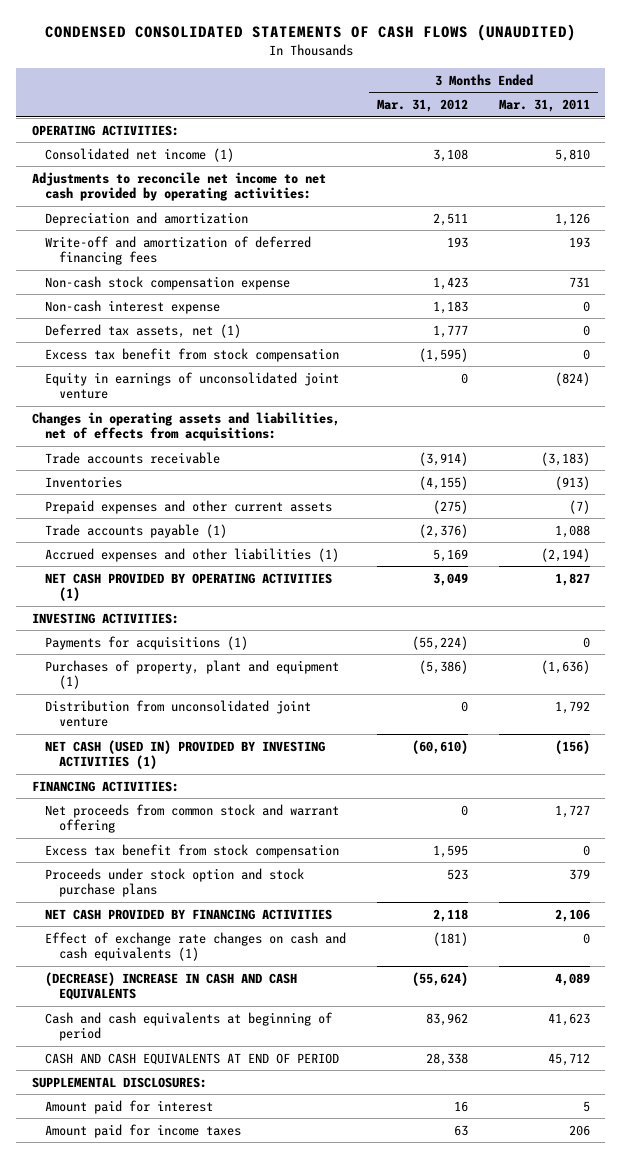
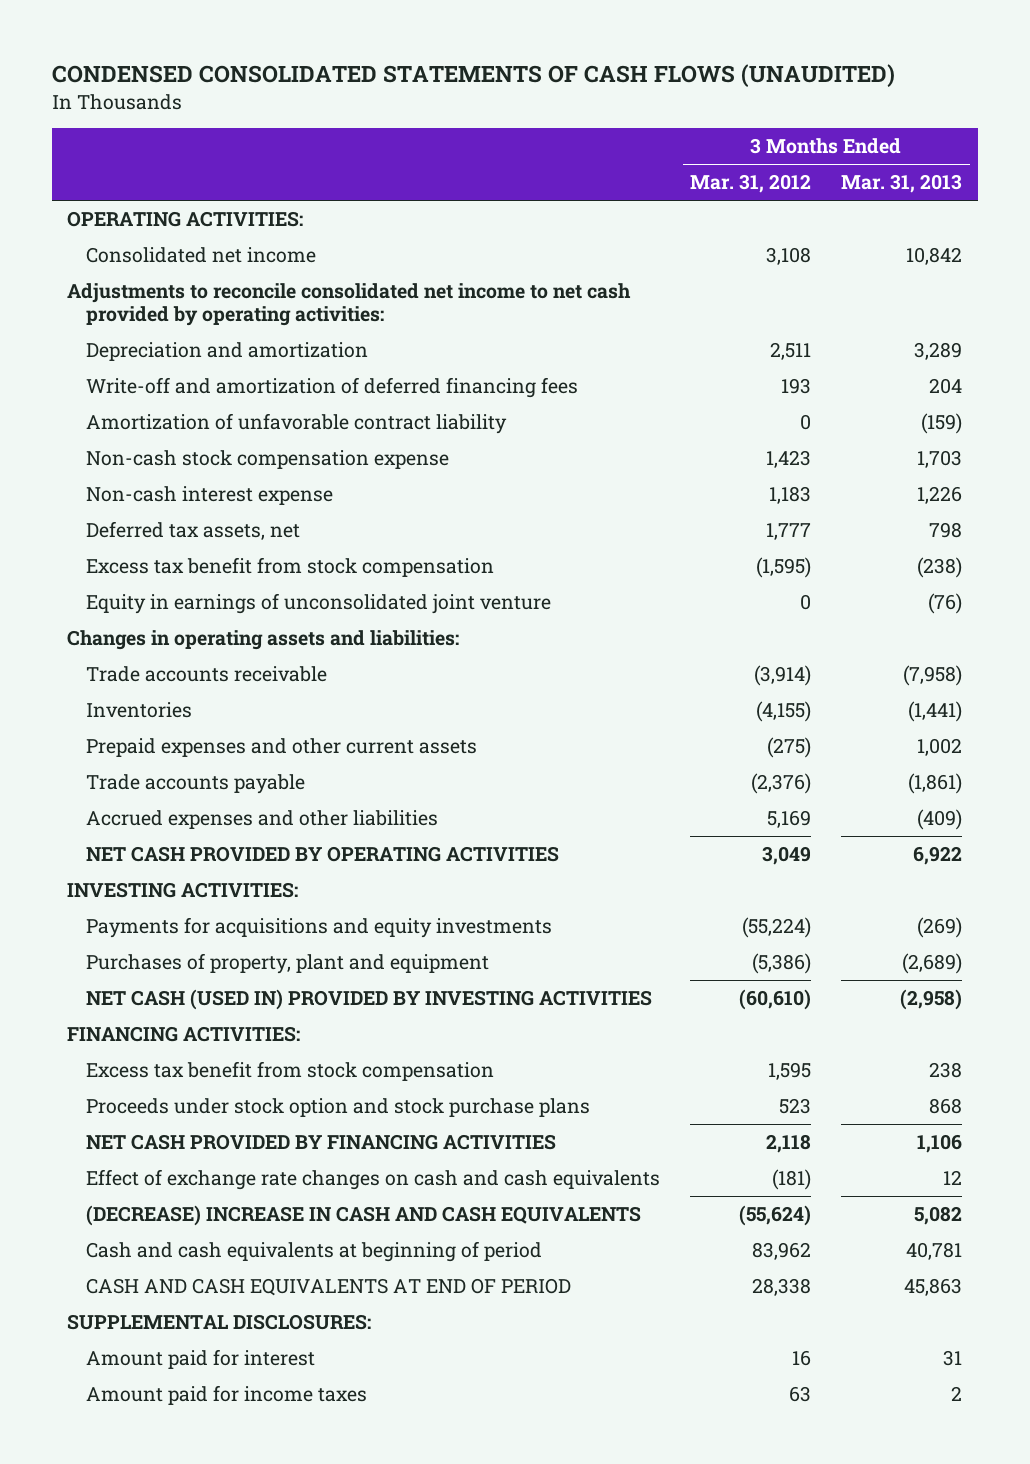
[498,99,590,113] Mar. 31, 2011 -> none
none -> [841,174,963,194] Mar. 31, 2013
[45,147,235,162] Consolidated net income (1) -> [86,247,317,264] Consolidated net income
[31,171,326,202] Adjustments to reconcile net income to net cash provided by operating activities: -> [67,283,632,327] Adjustments to reconcile consolidated net income to net cash provided by operating activities:
none -> [86,413,508,435] Amortization of unfavorable contract liability
[45,323,242,338] Deferred tax assets, net (1) -> [86,521,301,541] Deferred tax assets, net
[31,411,340,442] Changes in operating assets and liabilities, net of effects from acquisitions: -> [67,630,460,651] Changes in operating assets and liabilities:
[45,523,228,538] Trade accounts payable (1) -> [86,774,306,795] Trade accounts payable
[45,547,340,562] Accrued expenses and other liabilities (1) -> [86,810,439,830] Accrued expenses and other liabilities
[45,572,333,602] NET CASH PROVIDED BY OPERATING ACTIVITIES (1) -> [86,846,560,863] NET CASH PROVIDED BY OPERATING ACTIVITIES
[45,699,312,728] Distribution from unconsolidated joint venture -> none
[45,635,249,650] Payments for acquisitions (1) -> [86,917,553,939] Payments for acquisitions and equity investments
[45,659,340,690] Purchases of property, plant and equipment (1) -> [86,953,490,975] Purchases of property, plant and equipment
[45,739,326,770] NET CASH (USED IN) PROVIDED BY INVESTING ACTIVITIES (1) -> [86,989,653,1011] NET CASH (USED IN) PROVIDED BY INVESTING ACTIVITIES
[45,803,340,834] Net proceeds from common stock and warrant offering -> none
[45,931,347,962] Effect of exchange rate changes on cash and cash equivalents (1) -> [86,1169,661,1191] Effect of exchange rate changes on cash and cash equivalents

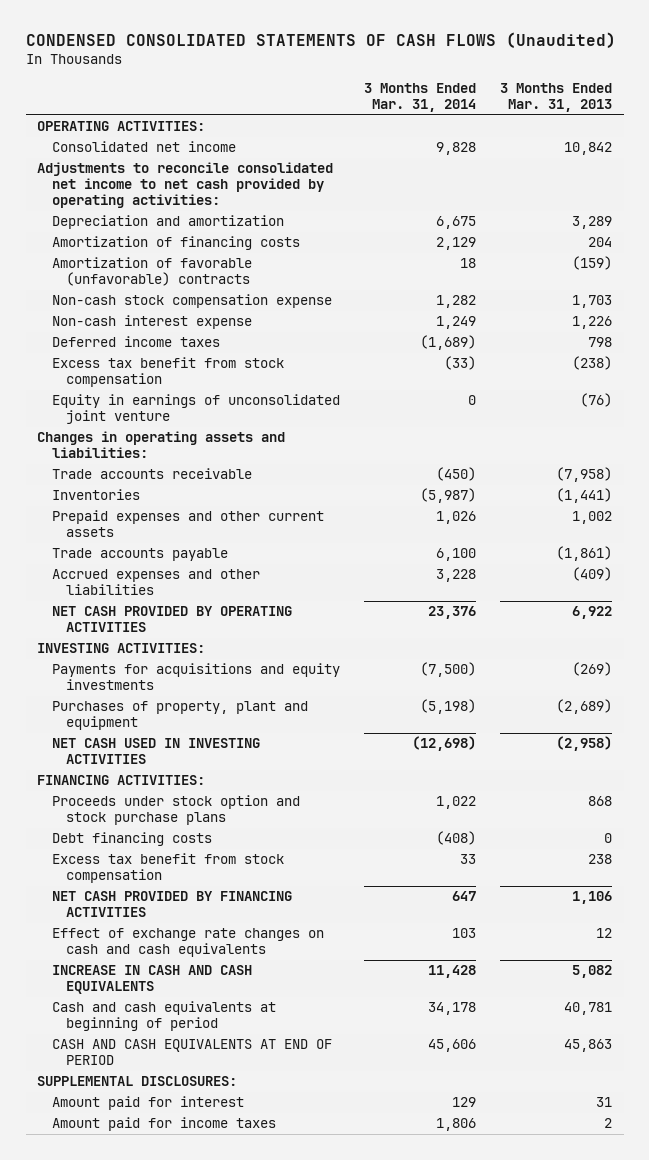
[52,64,896,88] CONDENSED CONSOLIDATED STATEMENTS OF CASH FLOWS (UNAUDITED) -> [25,32,616,49] CONDENSED CONSOLIDATED STATEMENTS OF CASH FLOWS (Unaudited)
[690,174,812,194] Mar. 31, 2012 -> none
none -> [363,83,476,112] 3 Months Ended Mar. 31, 2014
[86,377,579,399] Write-off and amortization of deferred financing fees -> [51,236,300,251] Amortization of financing costs
[86,413,508,435] Amortization of unfavorable contract liability -> [51,257,252,287] Amortization of favorable (unfavorable) contracts
[86,521,301,541] Deferred tax assets, net -> [51,336,220,348] Deferred income taxes
[86,989,653,1011] NET CASH (USED IN) PROVIDED BY INVESTING ACTIVITIES -> [51,738,260,765] NET CASH USED IN INVESTING ACTIVITIES
none -> [51,832,212,847] Debt financing costs
[86,1061,495,1082] Excess tax benefit from stock compensation -> [51,853,284,884] Excess tax benefit from stock compensation
[86,1205,642,1227] (DECREASE) INCREASE IN CASH AND CASH EQUIVALENTS -> [51,965,252,995] INCREASE IN CASH AND CASH EQUIVALENTS

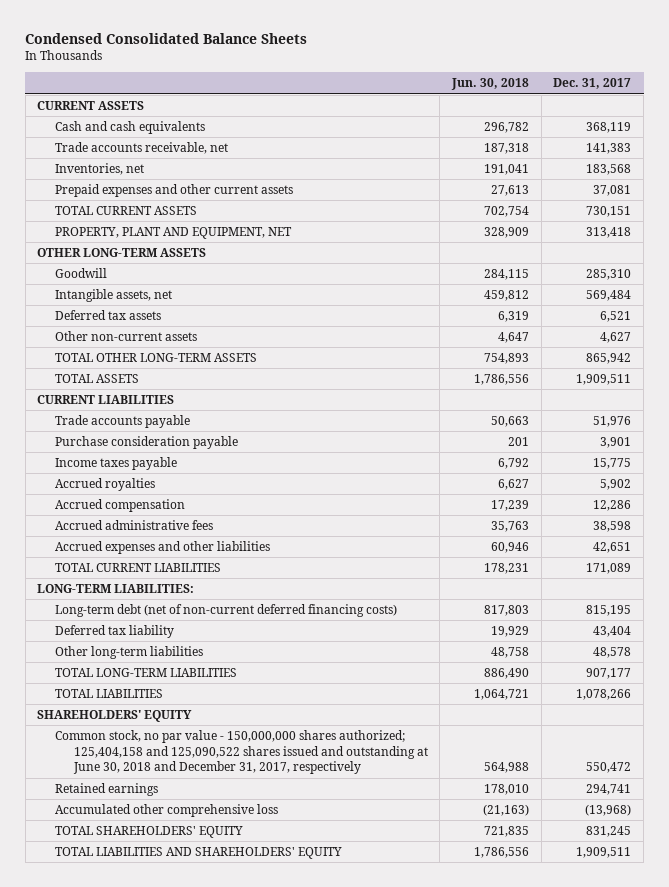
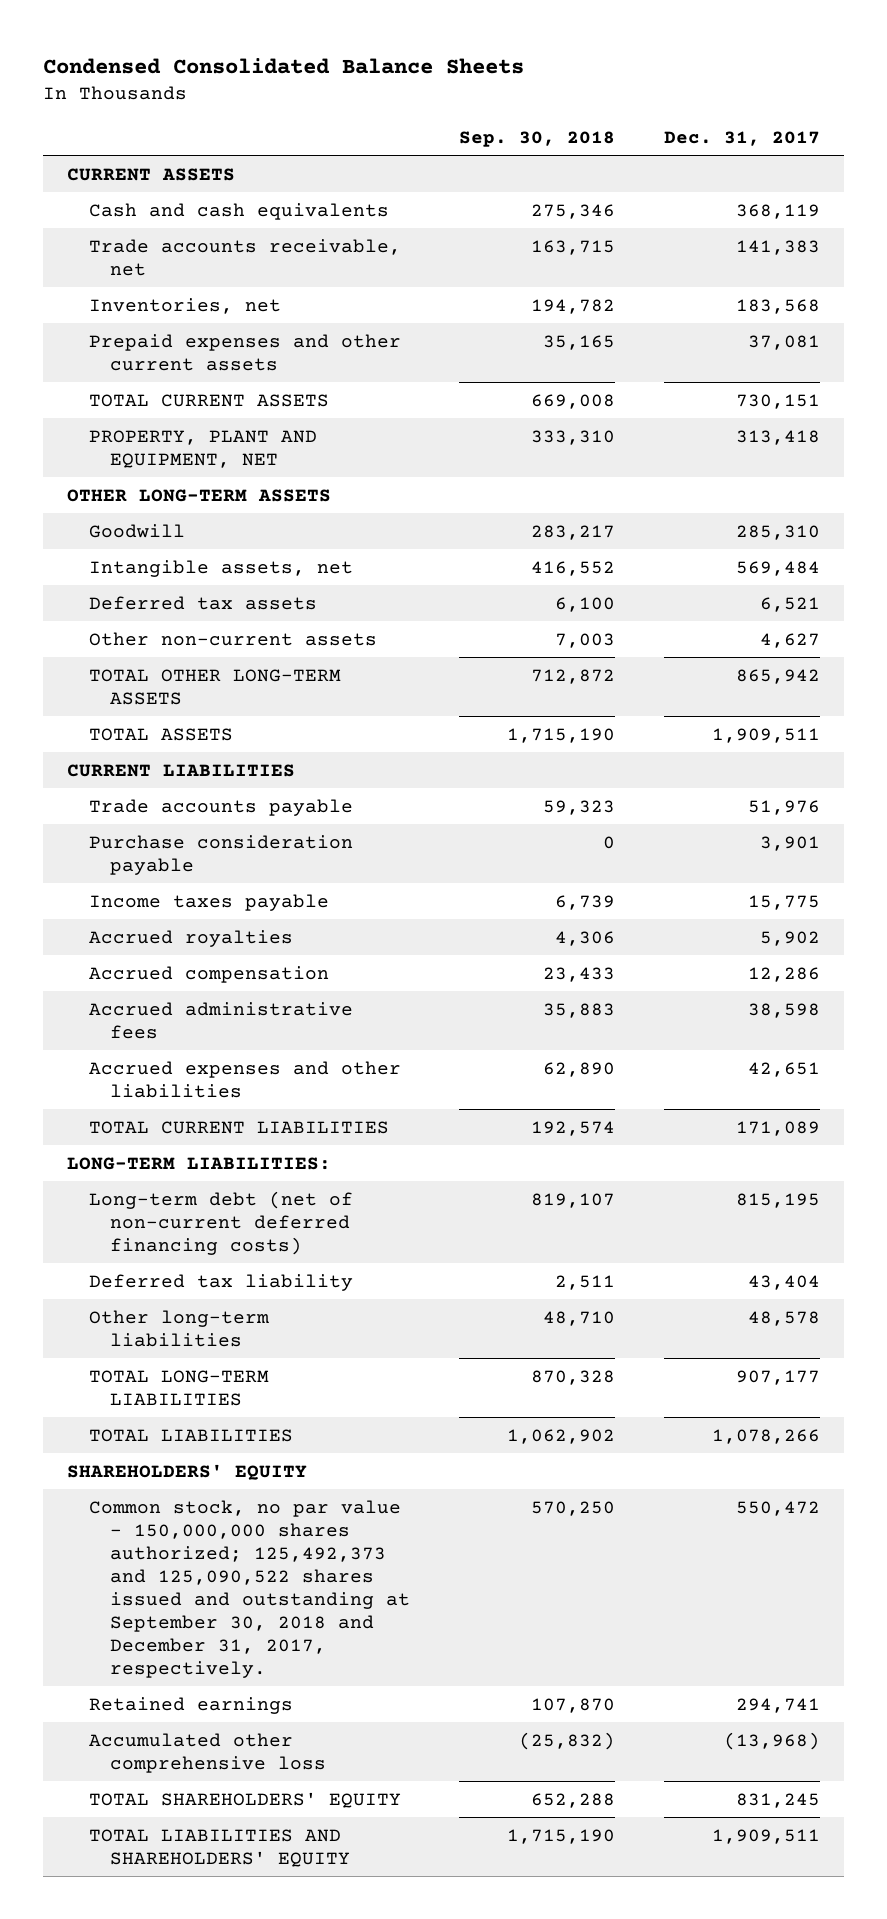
[451,78,530,91] Jun. 30, 2018 -> none
none -> [459,130,616,147] Sep. 30, 2018
[55,729,428,775] Common stock, no par value - 150,000,000 shares authorized; 125,404,158 and 125,090,522 shares issued and outstanding at June 30, 2018 and December 31, 2017, respectively -> [88,1499,411,1678] Common stock, no par value - 150,000,000 shares authorized; 125,492,373 and 125,090,522 shares issued and outstanding at September 30, 2018 and December 31, 2017, respectively.

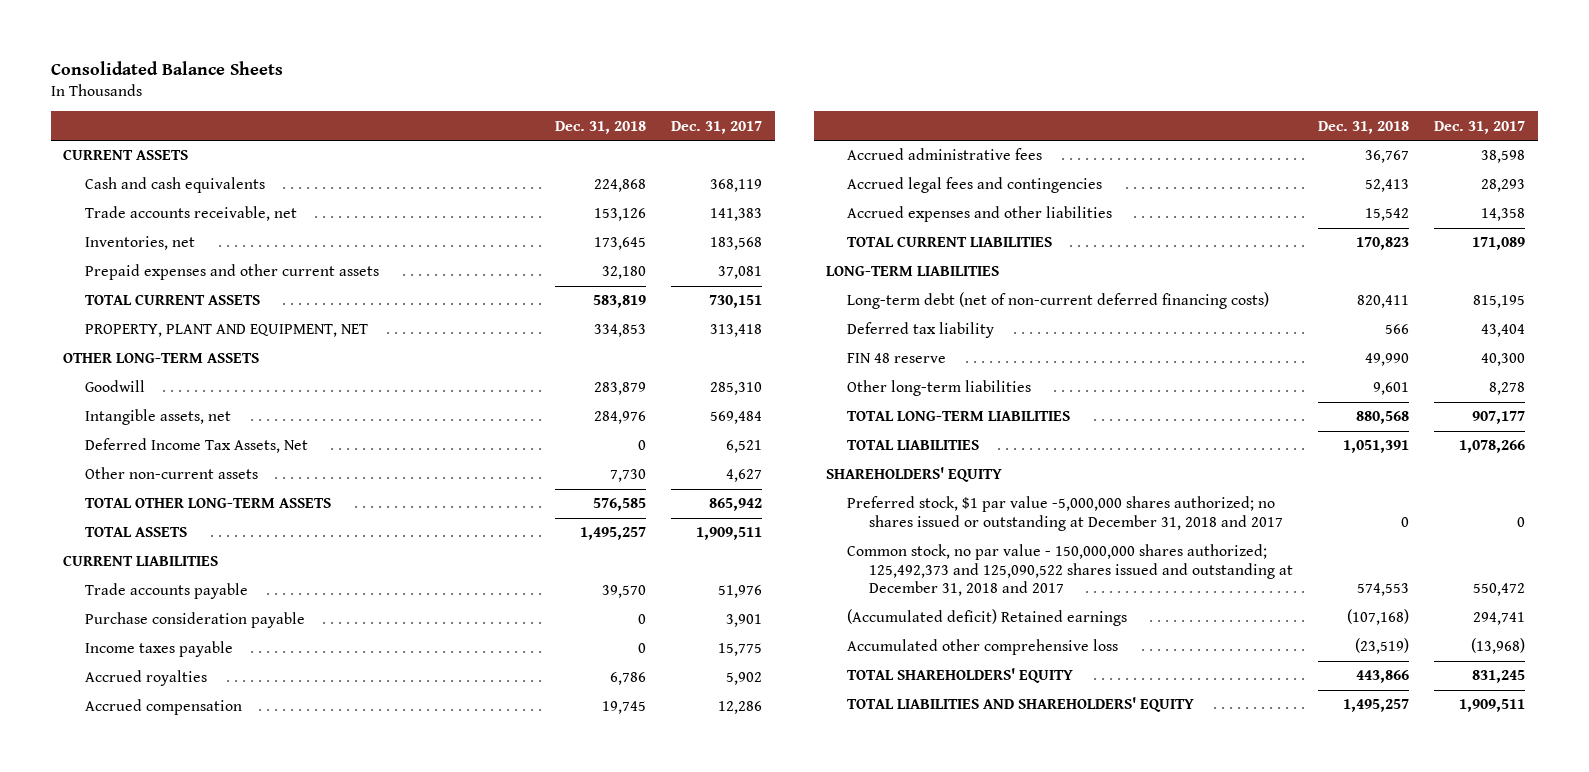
[42,58,524,75] Condensed Consolidated Balance Sheets -> [50,60,283,75] Consolidated Balance Sheets
[459,130,616,147] Sep. 30, 2018 -> none
none -> [554,120,646,134] Dec. 31, 2018
[88,595,317,610] Deferred tax assets -> [84,438,308,454] Deferred Income Tax Assets, Net
none -> [847,177,1103,194] Accrued legal fees and contingencies
[747,1061,820,1077] 42,651 -> [1481,208,1526,222] 14,358
[67,1156,332,1170] LONG-TERM LIABILITIES: -> [826,266,1000,277] LONG-TERM LIABILITIES
none -> [847,353,947,364] FIN 48 reserve
[747,1310,820,1326] 48,578 -> [1489,382,1526,396] 8,278
none -> [847,496,1283,531] Preferred stock, $1 par value -5,000,000 shares authorized; no shares issued or outstanding at December 31, 2018 and 2017
[88,1499,411,1678] Common stock, no par value - 150,000,000 shares authorized; 125,492,373 and 125,090,522 shares issued and outstanding at September 30, 2018 and December 31, 2017, respectively. -> [847,544,1293,596] Common stock, no par value - 150,000,000 shares authorized; 125,492,373 and 125,090,522 shares issued and outstanding at December 31, 2018 and 2017
[88,1696,293,1714] Retained earnings -> [847,609,1128,627] (Accumulated deficit) Retained earnings

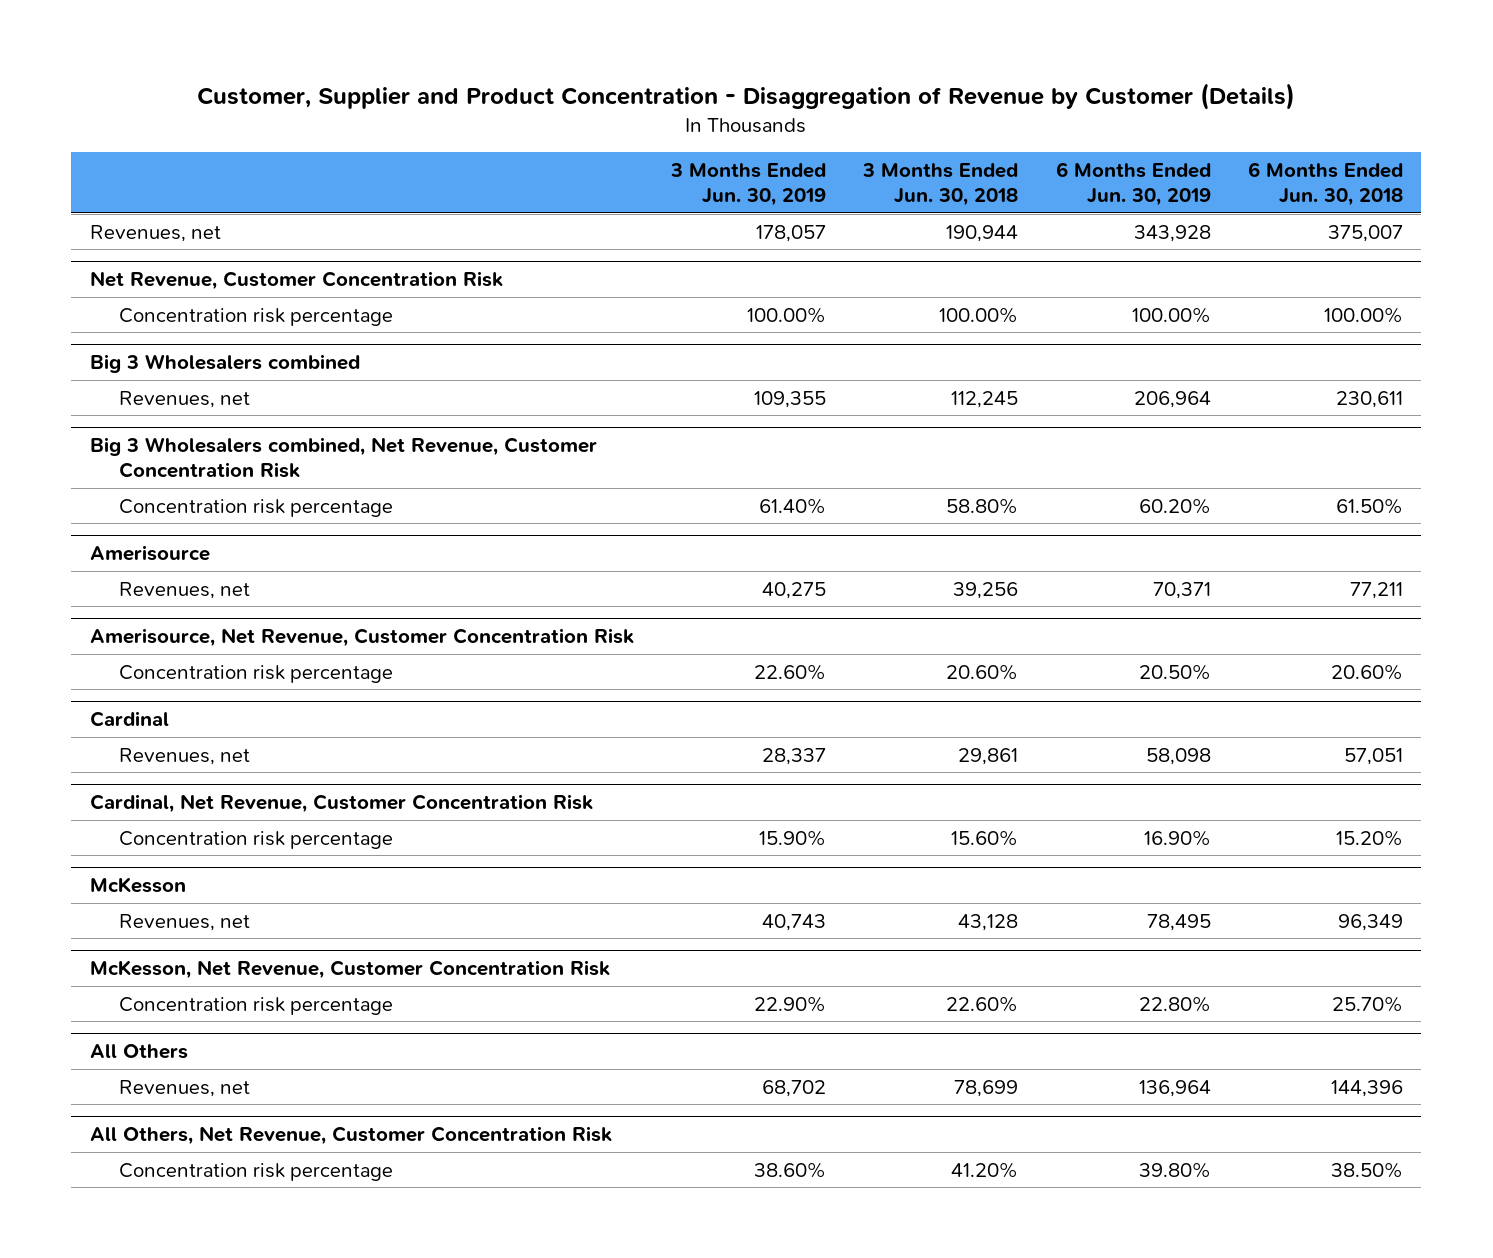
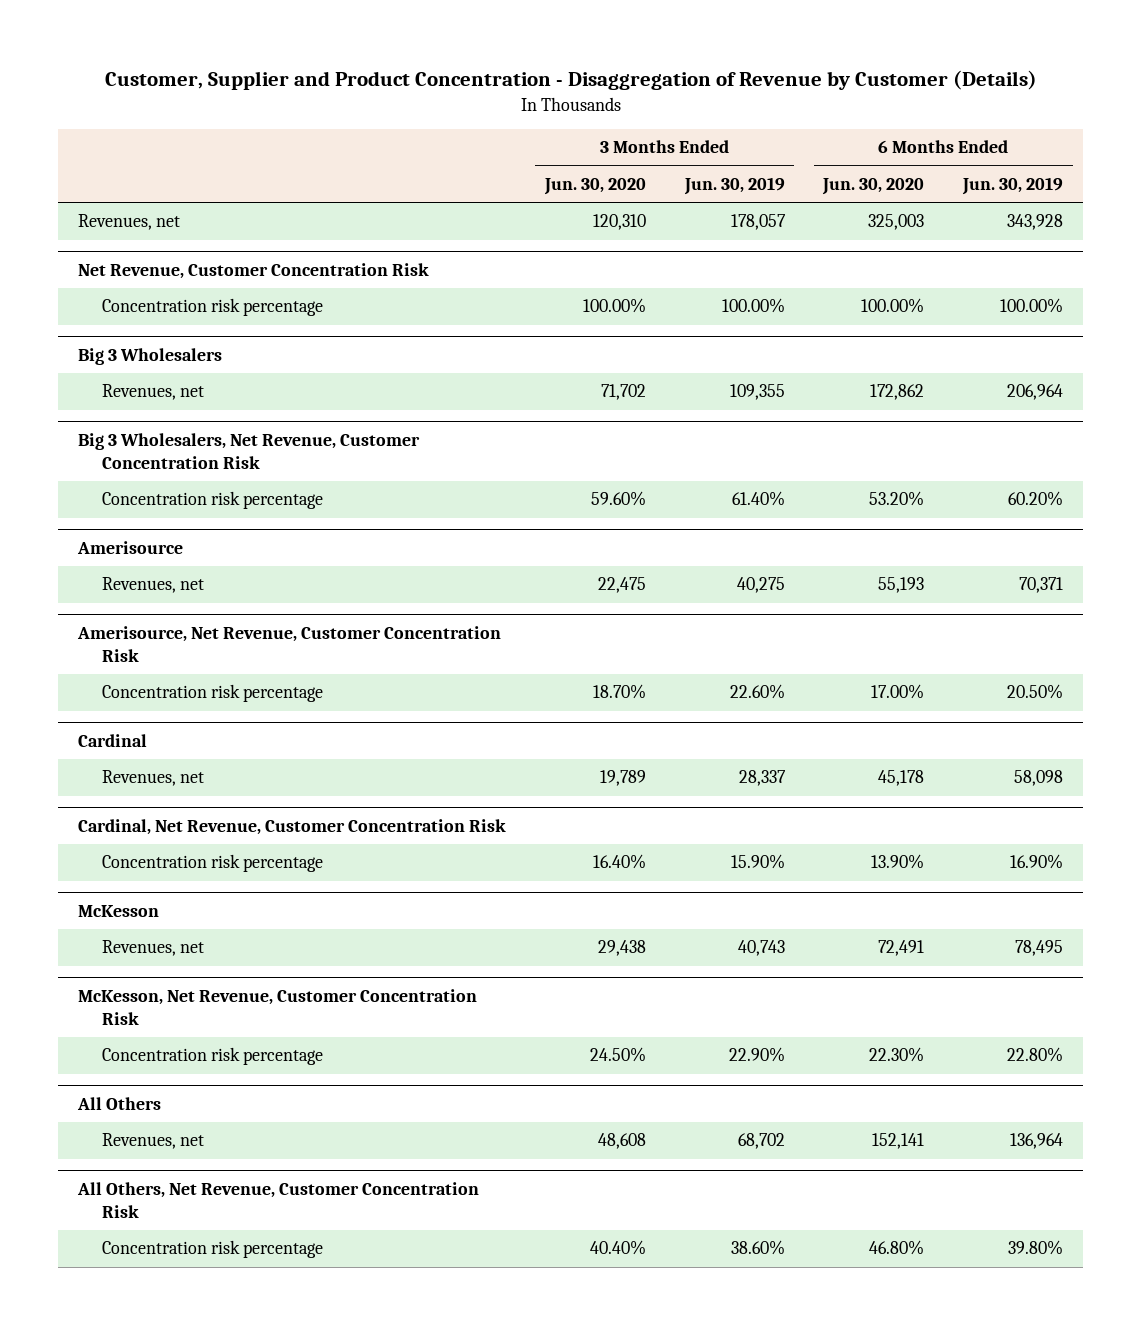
[862,163,1019,207] 3 Months Ended Jun. 30, 2018 -> none
[1247,162,1403,207] 6 Months Ended Jun. 30, 2018 -> none
none -> [543,177,646,195] Jun. 30, 2020
none -> [822,177,925,195] Jun. 30, 2020
[89,354,360,374] Big 3 Wholesalers combined -> [77,347,222,365] Big 3 Wholesalers
[89,437,597,479] Big 3 Wholesalers combined, Net Revenue, Customer Concentration Risk -> [77,432,420,469] Big 3 Wholesalers, Net Revenue, Customer Concentration Risk

